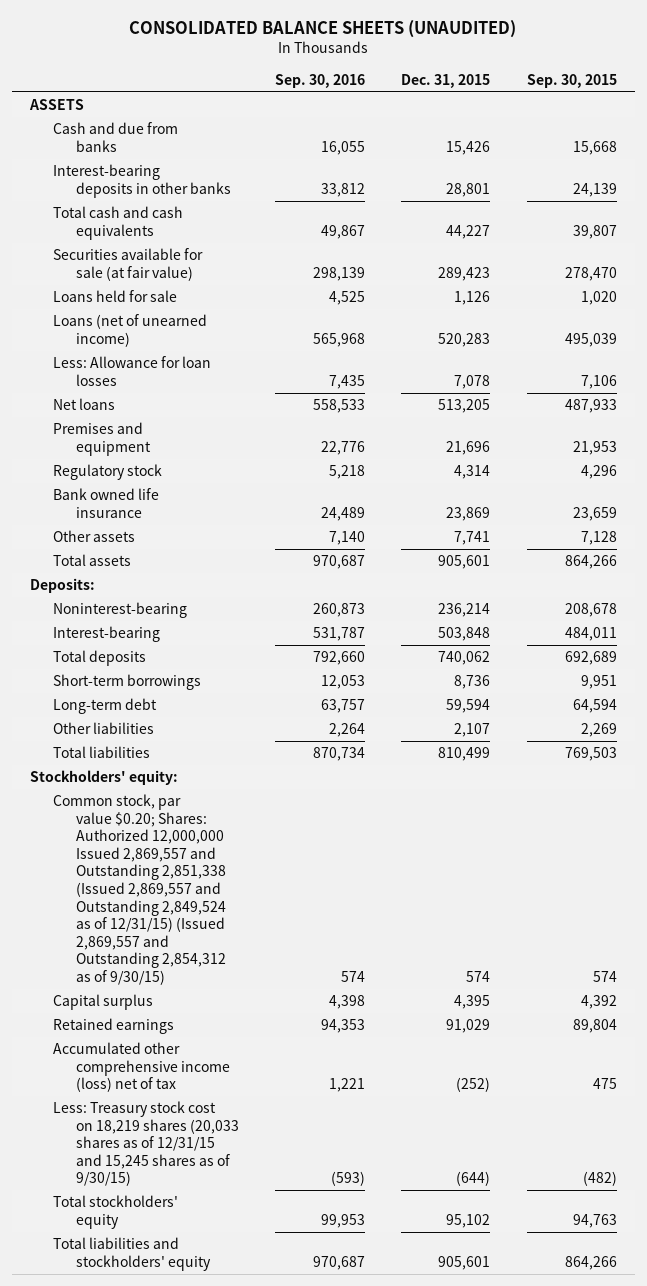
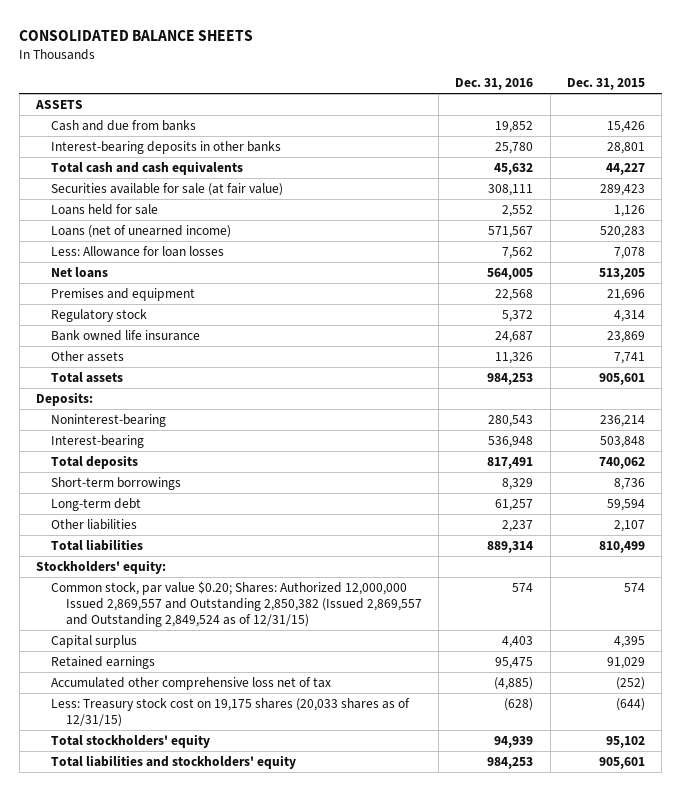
[129,20,517,39] CONSOLIDATED BALANCE SHEETS (UNAUDITED) -> [19,29,254,41] CONSOLIDATED BALANCE SHEETS
[275,73,366,88] Sep. 30, 2016 -> none
[526,73,617,88] Sep. 30, 2015 -> none
none -> [455,78,534,91] Dec. 31, 2016
[52,794,226,985] Common stock, par value $0.20; Shares: Authorized 12,000,000 Issued 2,869,557 and Outstanding 2,851,338 (Issued 2,869,557 and Outstanding 2,849,524 as of 12/31/15) (Issued 2,869,557 and Outstanding 2,854,312 as of 9/30/15) -> [51,580,422,628] Common stock, par value $0.20; Shares: Authorized 12,000,000 Issued 2,869,557 and Outstanding 2,850,382 (Issued 2,869,557 and Outstanding 2,849,524 as of 12/31/15)
[52,1042,230,1093] Accumulated other comprehensive income (loss) net of tax -> [51,676,332,690] Accumulated other comprehensive loss net of tax
[52,1101,239,1187] Less: Treasury stock cost on 18,219 shares (20,033 shares as of 12/31/15 and 15,245 shares as of 9/30/15) -> [51,697,411,728] Less: Treasury stock cost on 19,175 shares (20,033 shares as of 12/31/15)

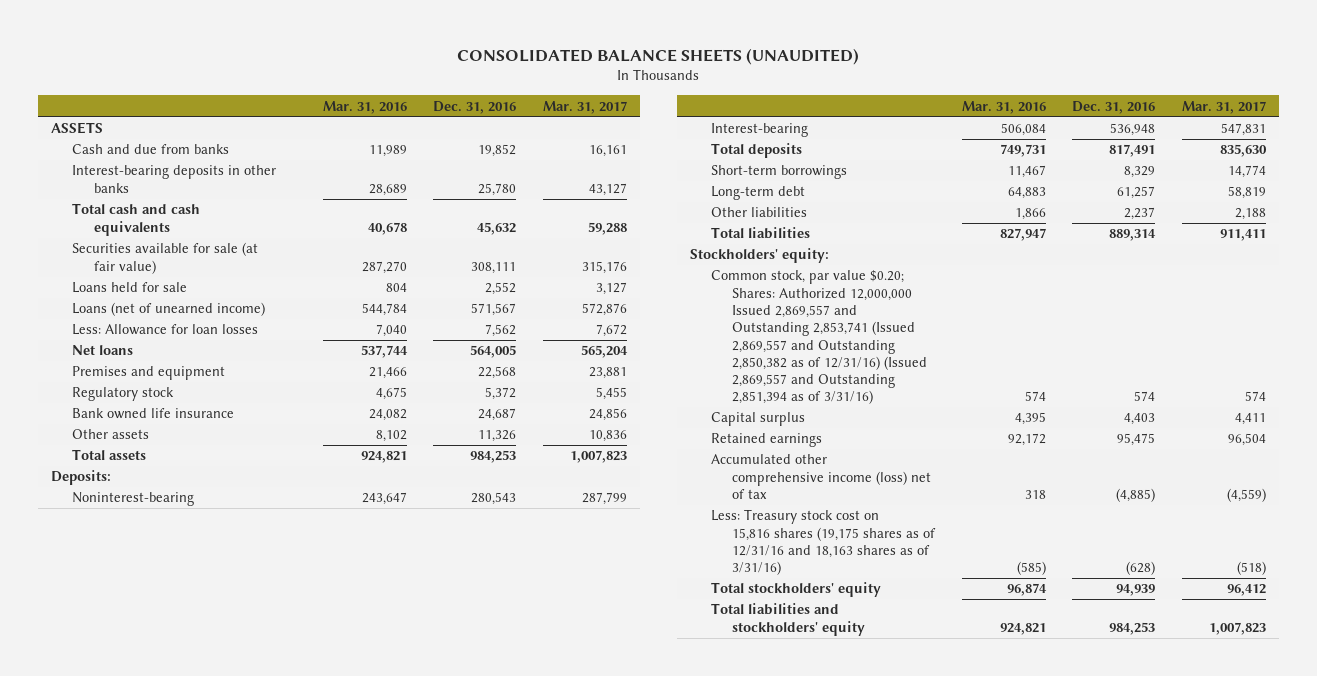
[19,29,254,41] CONSOLIDATED BALANCE SHEETS -> [457,47,860,65] CONSOLIDATED BALANCE SHEETS (UNAUDITED)
[567,78,646,91] Dec. 31, 2015 -> none
none -> [322,100,407,114] Mar. 31, 2016
none -> [542,100,627,114] Mar. 31, 2017
[51,580,422,628] Common stock, par value $0.20; Shares: Authorized 12,000,000 Issued 2,869,557 and Outstanding 2,850,382 (Issued 2,869,557 and Outstanding 2,849,524 as of 12/31/15) -> [711,270,928,405] Common stock, par value $0.20; Shares: Authorized 12,000,000 Issued 2,869,557 and Outstanding 2,853,741 (Issued 2,869,557 and Outstanding 2,850,382 as of 12/31/16) (Issued 2,869,557 and Outstanding 2,851,394 as of 3/31/16)
[51,676,332,690] Accumulated other comprehensive loss net of tax -> [711,454,932,500] Accumulated other comprehensive income (loss) net of tax
[51,697,411,728] Less: Treasury stock cost on 19,175 shares (20,033 shares as of 12/31/15) -> [711,509,937,576] Less: Treasury stock cost on 15,816 shares (19,175 shares as of 12/31/16 and 18,163 shares as of 3/31/16)

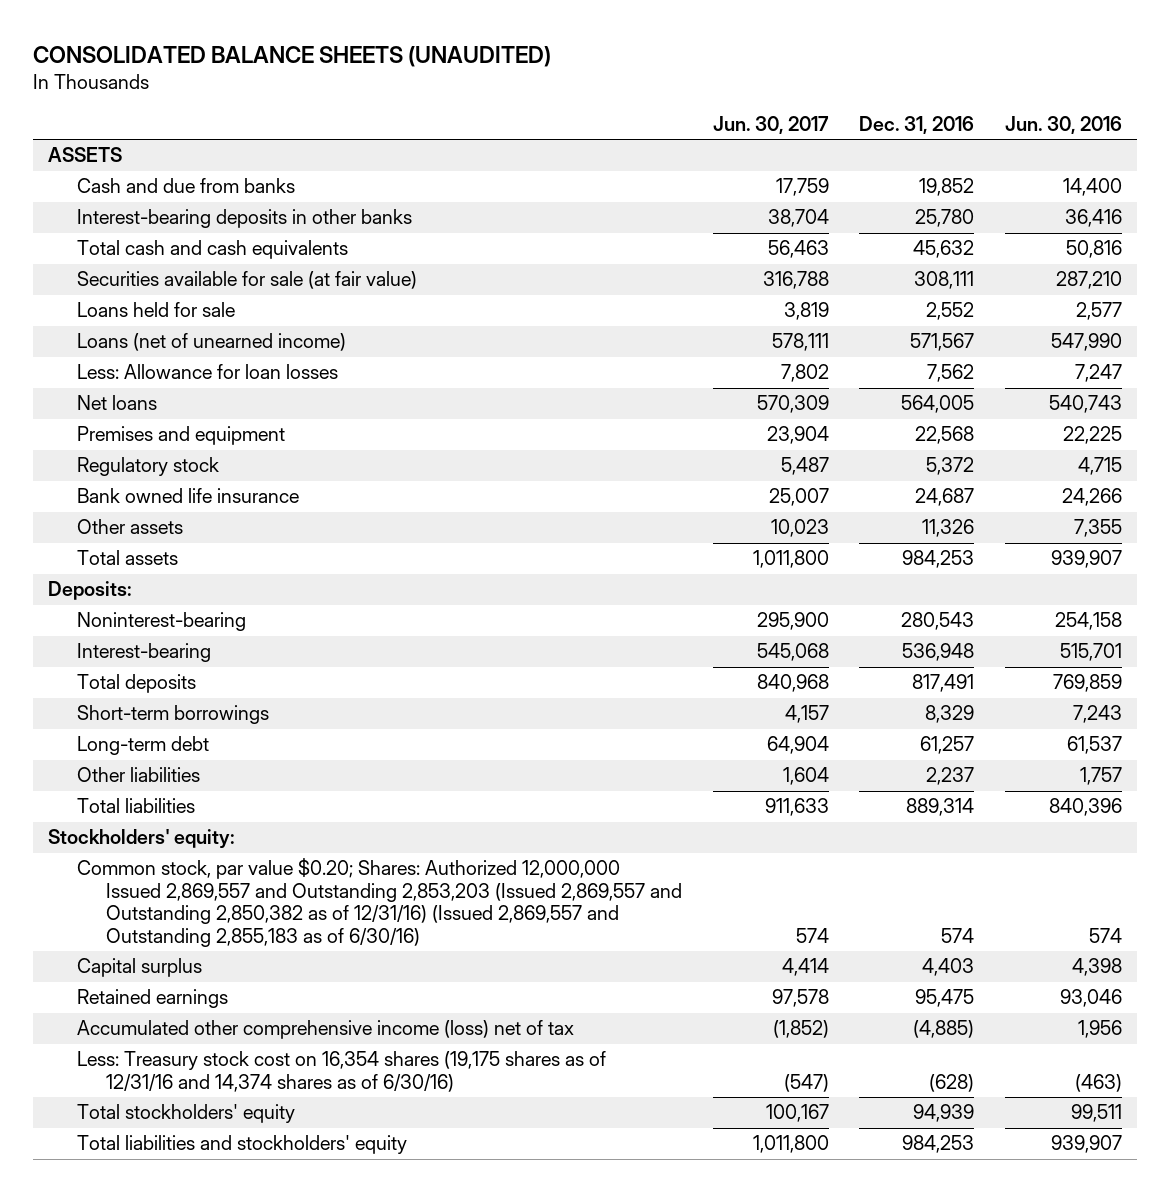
[322,100,407,114] Mar. 31, 2016 -> none
[542,100,627,114] Mar. 31, 2017 -> none
none -> [712,115,829,134] Jun. 30, 2017
none -> [1004,115,1122,134] Jun. 30, 2016
[711,270,928,405] Common stock, par value $0.20; Shares: Authorized 12,000,000 Issued 2,869,557 and Outstanding 2,853,741 (Issued 2,869,557 and Outstanding 2,850,382 as of 12/31/16) (Issued 2,869,557 and Outstanding 2,851,394 as of 3/31/16) -> [77,858,683,947] Common stock, par value $0.20; Shares: Authorized 12,000,000 Issued 2,869,557 and Outstanding 2,853,203 (Issued 2,869,557 and Outstanding 2,850,382 as of 12/31/16) (Issued 2,869,557 and Outstanding 2,855,183 as of 6/30/16)
[711,509,937,576] Less: Treasury stock cost on 15,816 shares (19,175 shares as of 12/31/16 and 18,163 shares as of 3/31/16) -> [77,1051,607,1092] Less: Treasury stock cost on 16,354 shares (19,175 shares as of 12/31/16 and 14,374 shares as of 6/30/16)

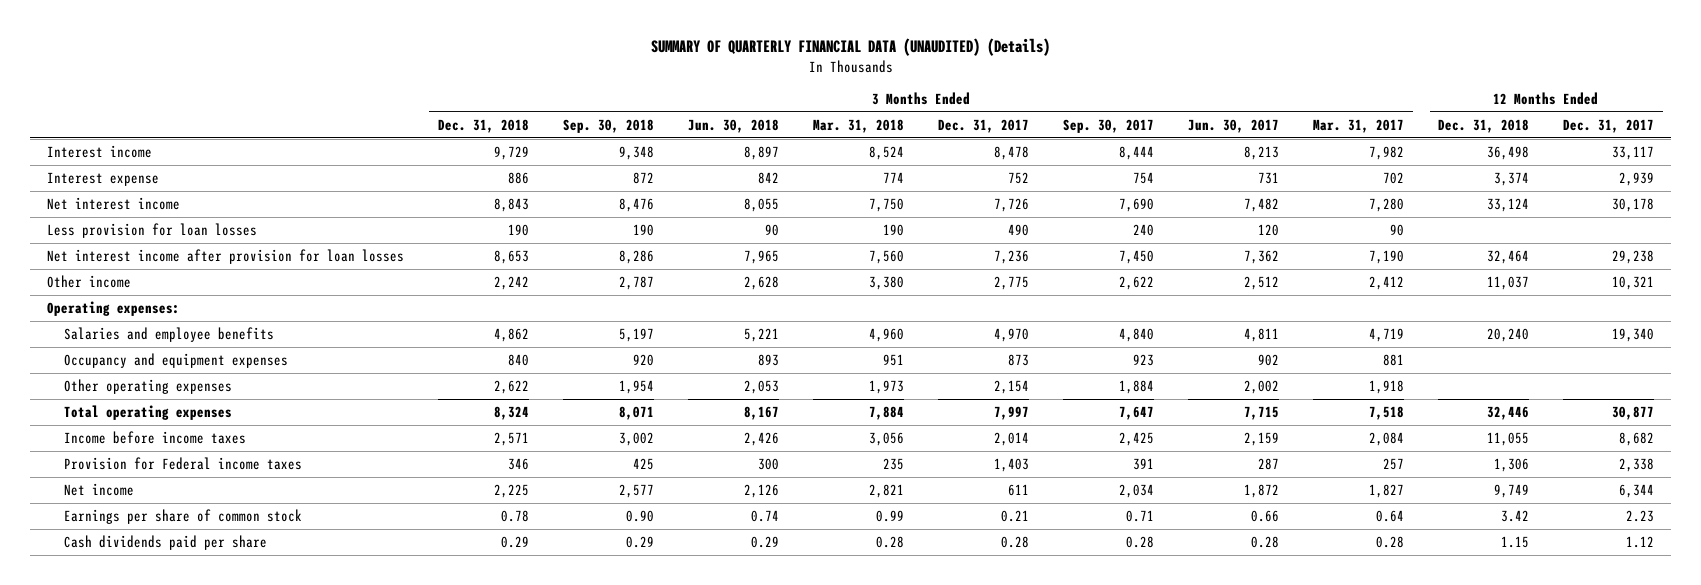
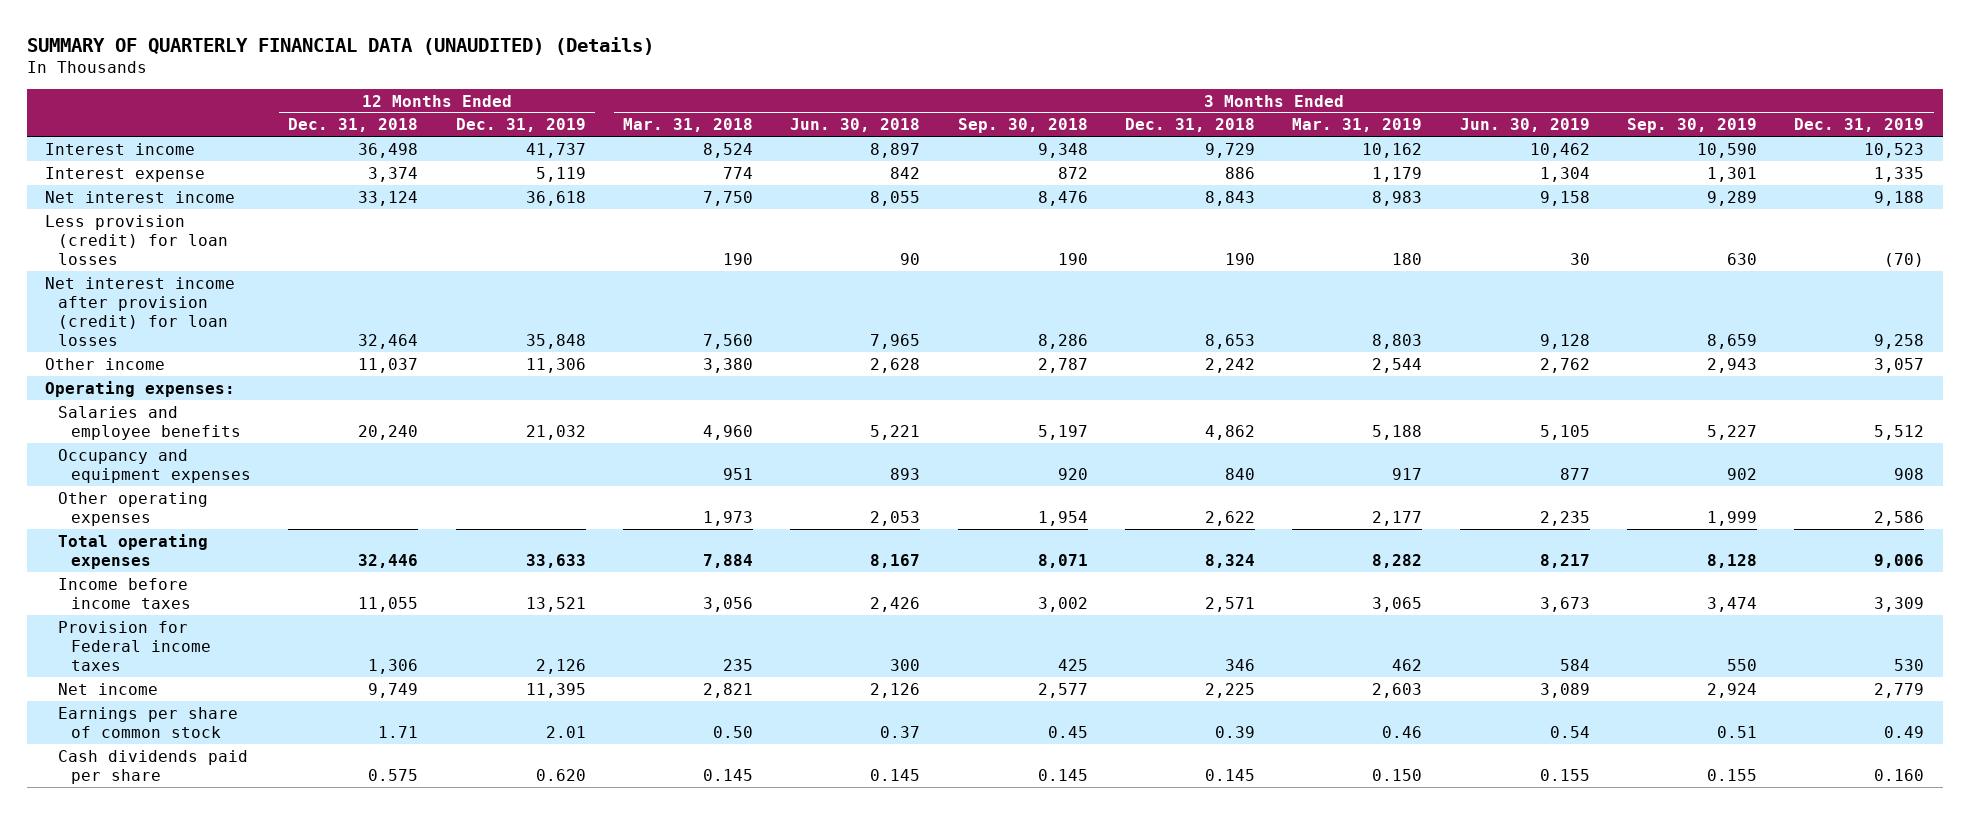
[938,118,1030,133] Dec. 31, 2017 -> none
[1063,118,1155,133] Sep. 30, 2017 -> none
[1188,118,1280,133] Jun. 30, 2017 -> none
[1313,118,1405,133] Mar. 31, 2017 -> none
[1563,118,1655,133] Dec. 31, 2017 -> none
none -> [455,118,586,133] Dec. 31, 2019
none -> [1292,118,1423,133] Mar. 31, 2019
none -> [1459,118,1590,133] Jun. 30, 2019
none -> [1627,118,1758,134] Sep. 30, 2019
none -> [1794,118,1925,133] Dec. 31, 2019
[46,223,257,239] Less provision for loan losses -> [45,214,229,265] Less provision (credit) for loan losses
[46,249,404,265] Net interest income after provision for loan losses -> [45,276,236,346] Net interest income after provision (credit) for loan losses
[500,510,529,523] 0.78 -> [1215,725,1256,738] 0.39
[625,510,654,523] 0.90 -> [1047,725,1088,738] 0.45
[750,510,779,523] 0.74 -> [880,725,921,738] 0.37
[875,510,904,523] 0.99 -> [713,725,754,738] 0.50
[1501,510,1530,523] 3.42 -> [378,725,419,738] 1.71
[500,536,529,549] 0.29 -> [1205,768,1256,781] 0.145
[625,536,654,549] 0.29 -> [1037,768,1088,781] 0.145
[750,536,779,549] 0.29 -> [870,768,921,781] 0.145
[875,536,904,549] 0.28 -> [703,768,754,781] 0.145
[1501,536,1530,549] 1.15 -> [368,768,419,781] 0.575

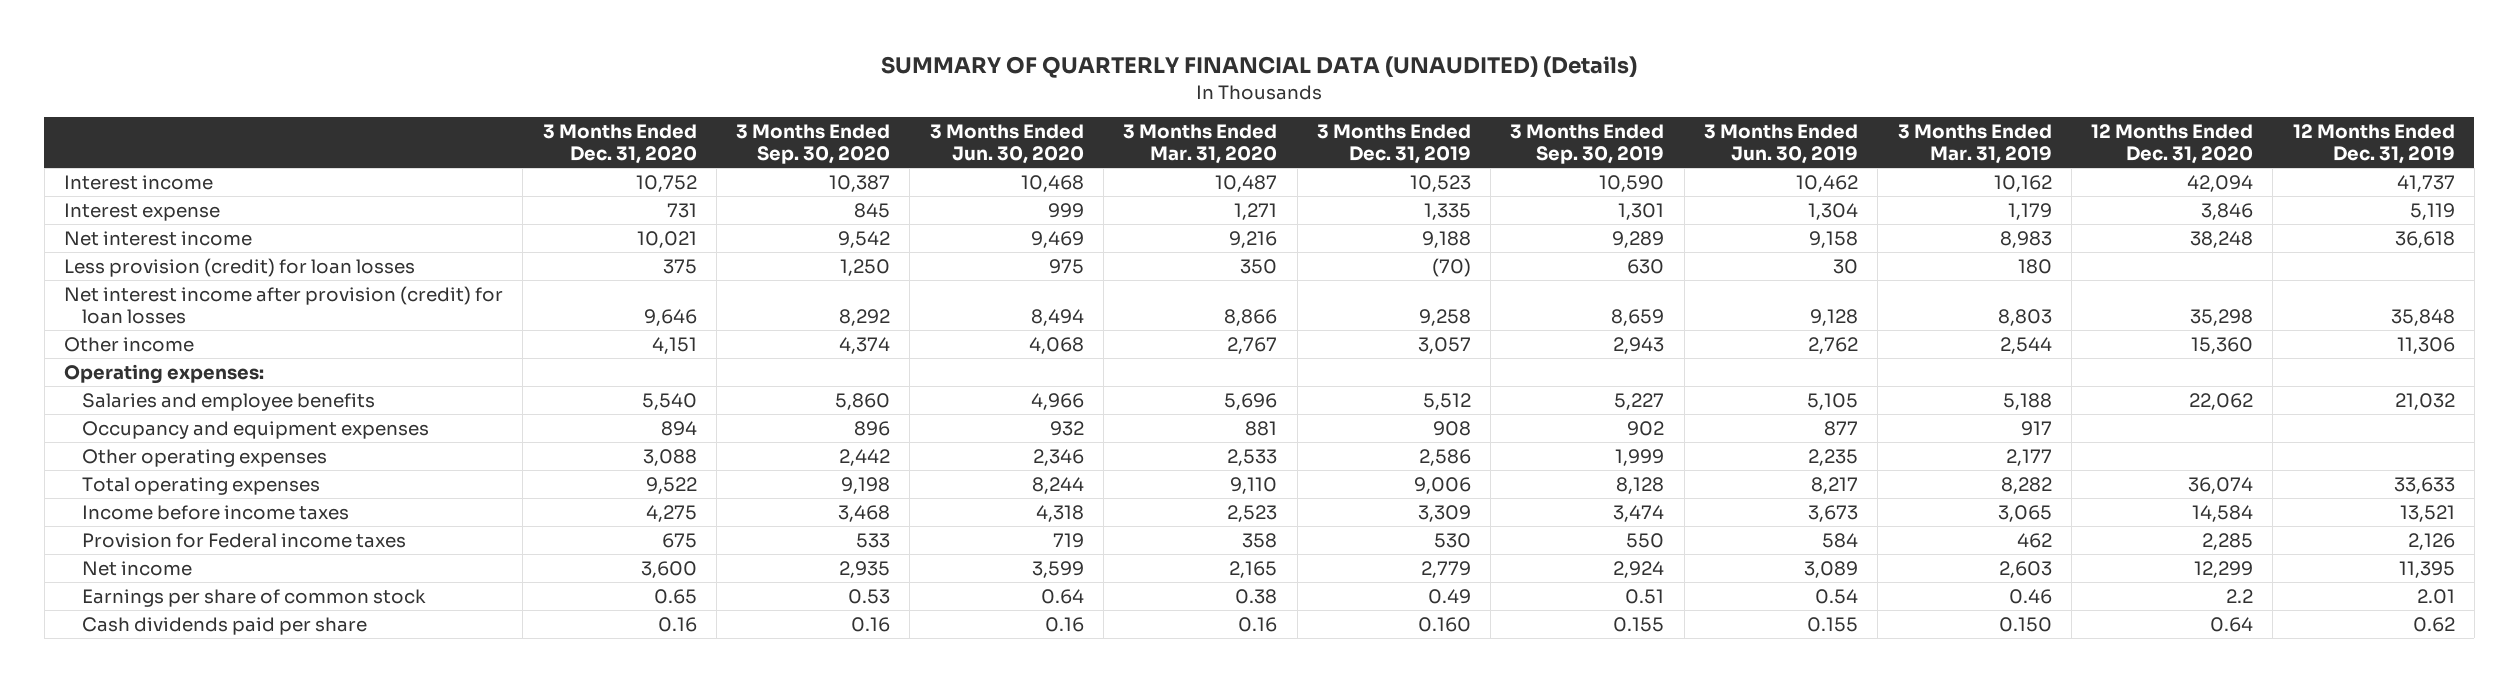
[288,118,419,133] Dec. 31, 2018 -> none
[623,118,754,133] Mar. 31, 2018 -> none
[790,118,921,133] Jun. 30, 2018 -> none
[957,118,1088,134] Sep. 30, 2018 -> none
[1125,118,1256,133] Dec. 31, 2018 -> none
none -> [542,123,697,165] 3 Months Ended Dec. 31, 2020
none -> [736,123,891,165] 3 Months Ended Sep. 30, 2020
none -> [929,123,1084,165] 3 Months Ended Jun. 30, 2020
none -> [1123,123,1278,165] 3 Months Ended Mar. 31, 2020
none -> [2091,123,2254,165] 12 Months Ended Dec. 31, 2020
[535,768,586,781] 0.620 -> [2412,616,2455,632] 0.62

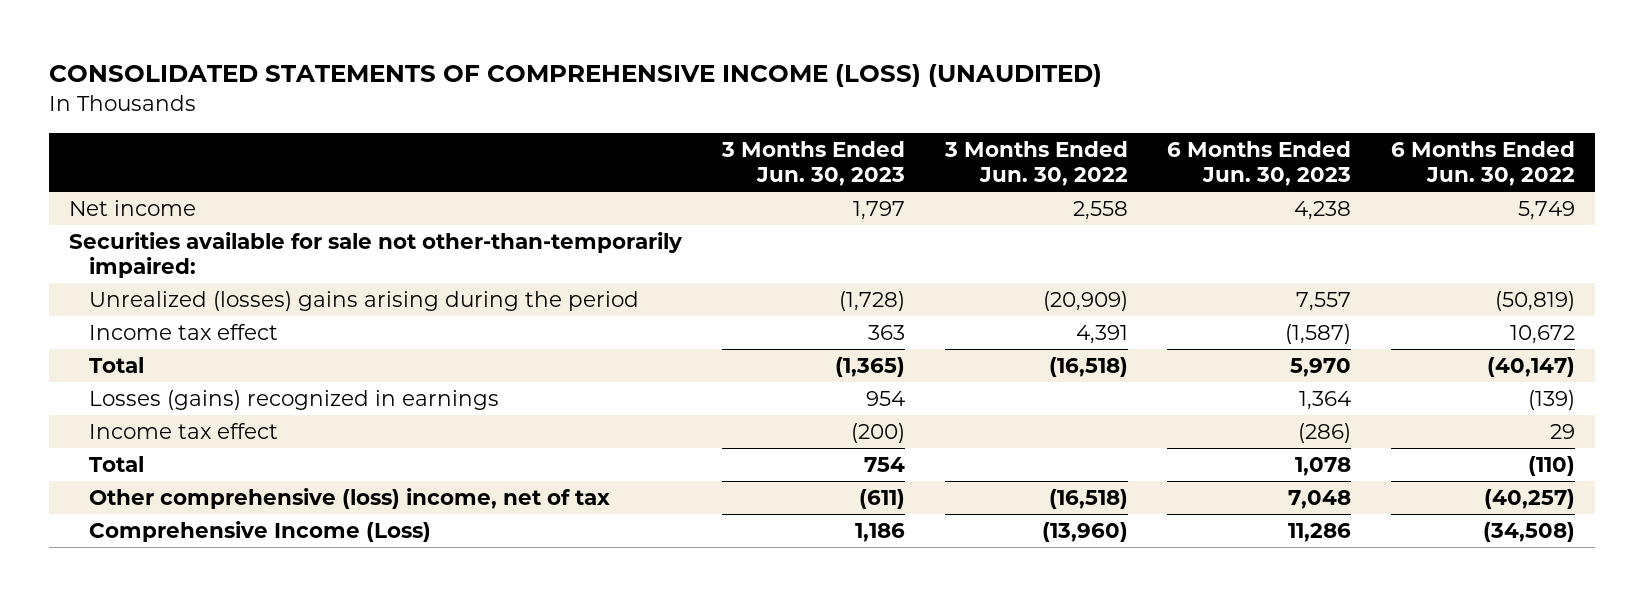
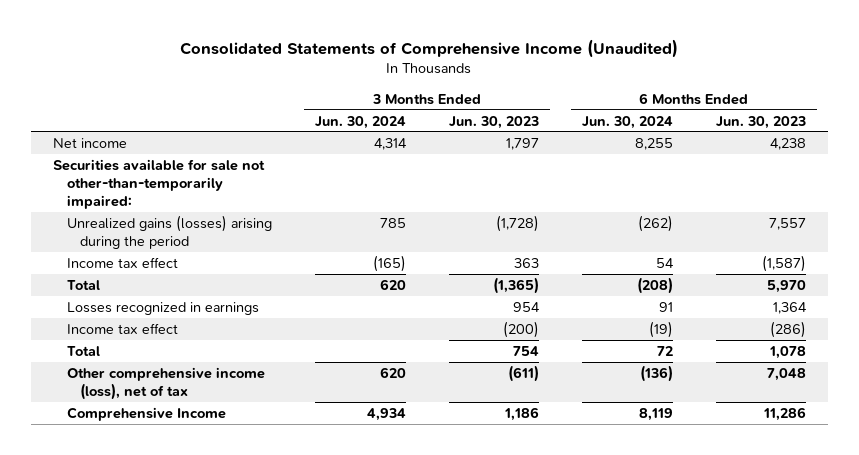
[49,64,1103,88] CONSOLIDATED STATEMENTS OF COMPREHENSIVE INCOME (LOSS) (UNAUDITED) -> [180,38,679,58] Consolidated Statements of Comprehensive Income (Unaudited)
[943,140,1128,186] 3 Months Ended Jun. 30, 2022 -> none
[1391,140,1576,186] 6 Months Ended Jun. 30, 2022 -> none
none -> [314,115,406,129] Jun. 30, 2024
none -> [581,115,673,129] Jun. 30, 2024
[89,291,640,312] Unrealized (losses) gains arising during the period -> [66,214,272,249] Unrealized gains (losses) arising during the period
[89,390,500,411] Losses (gains) recognized in earnings -> [66,301,259,315] Losses recognized in earnings
[89,488,611,510] Other comprehensive (loss) income, net of tax -> [66,366,265,400] Other comprehensive income (loss), net of tax
[89,521,432,543] Comprehensive Income (Loss) -> [66,406,226,421] Comprehensive Income

